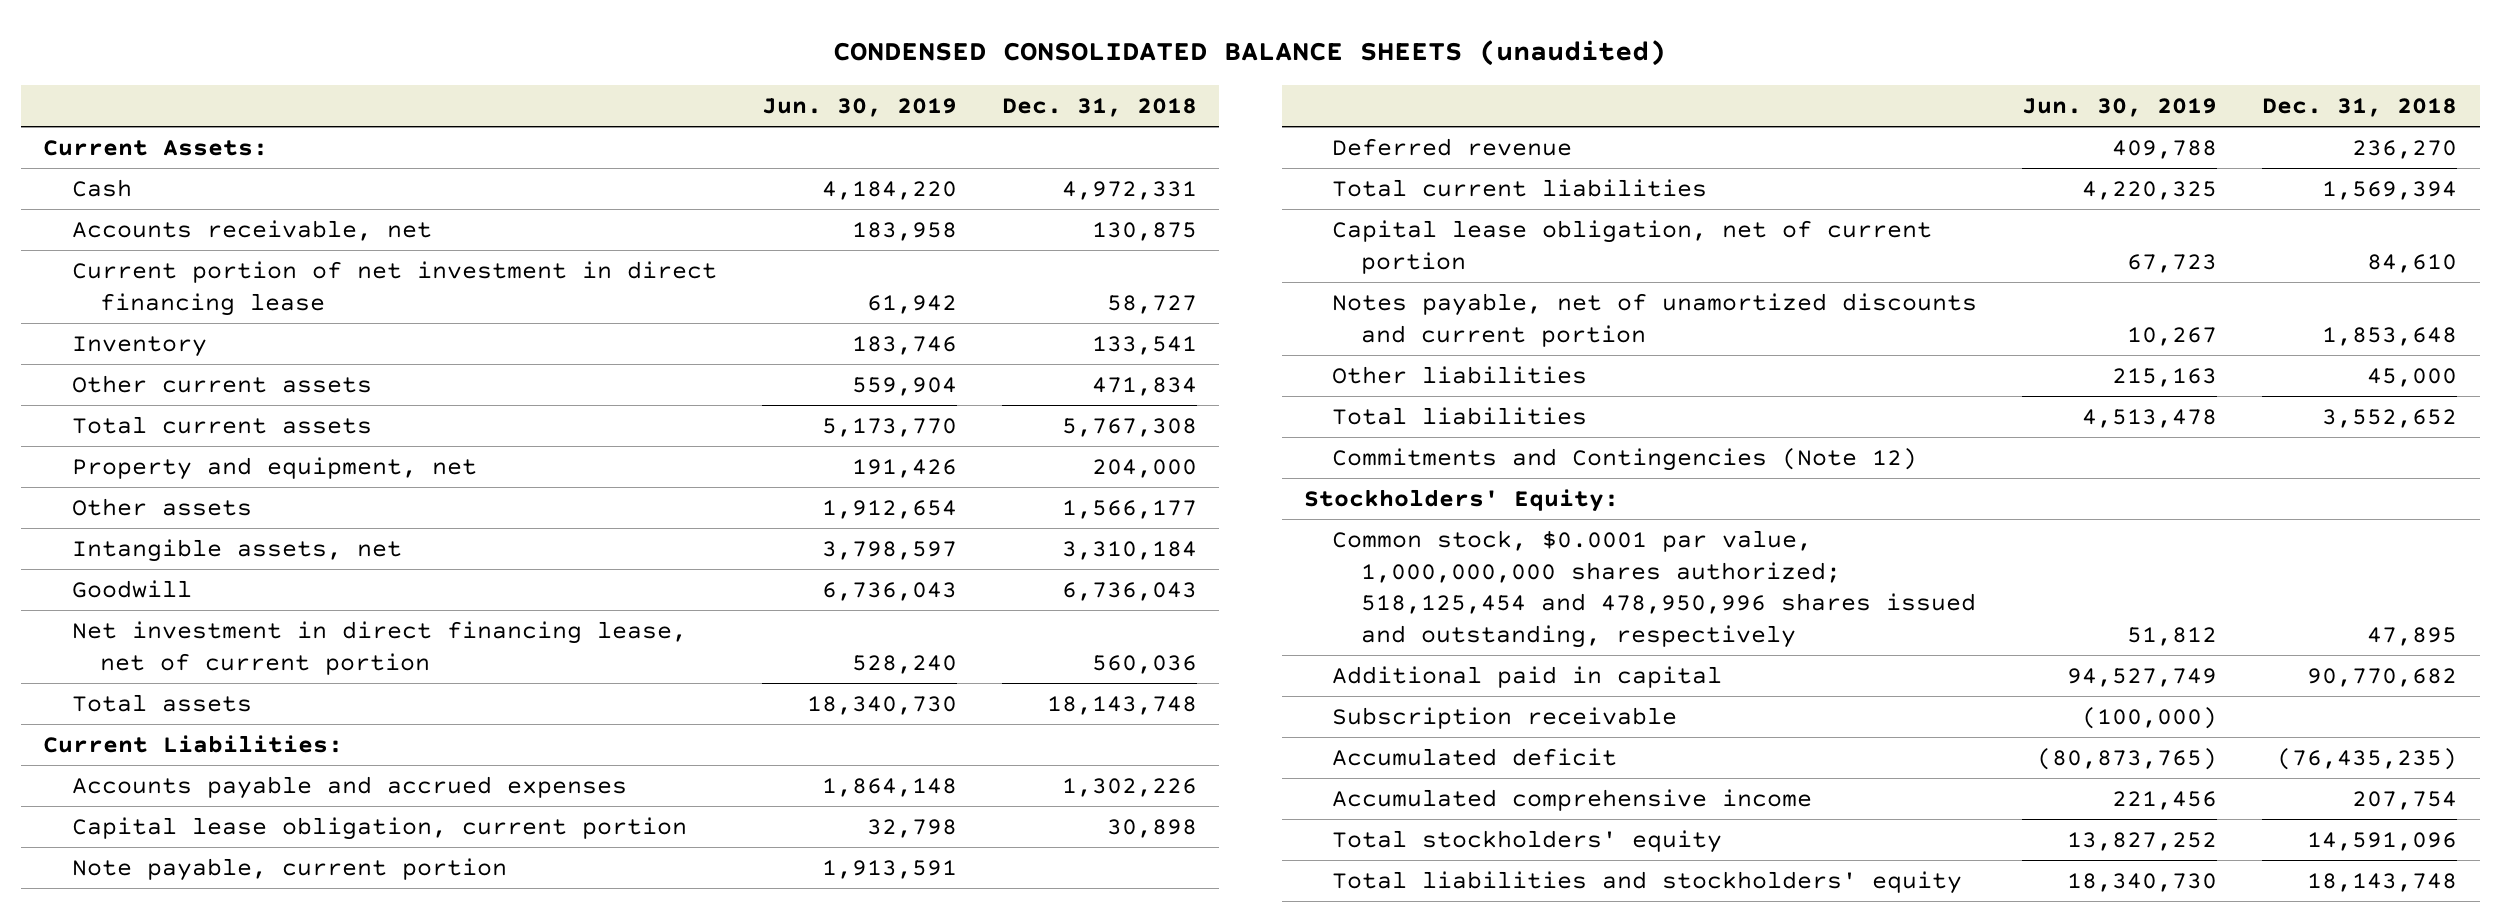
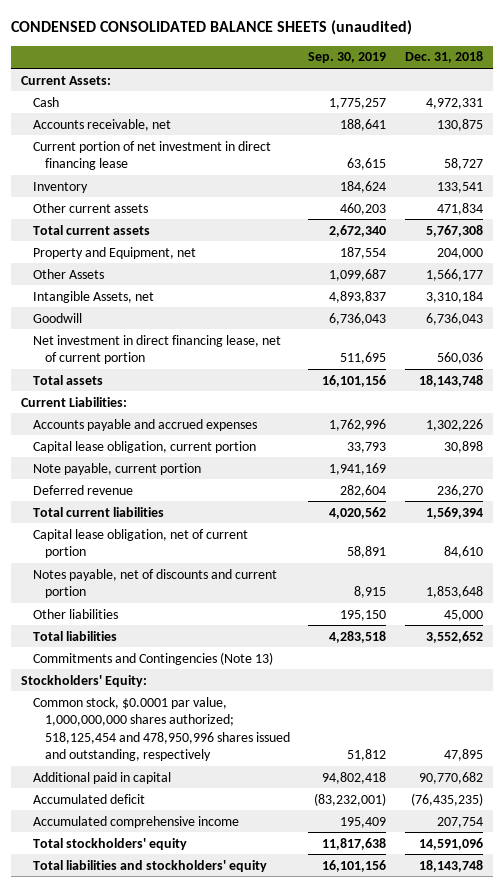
[761,98,957,118] Jun. 30, 2019 -> none
none -> [308,52,387,64] Sep. 30, 2019
[71,457,477,481] Property and equipment, net -> [32,246,196,259] Property and Equipment, net
[71,498,252,517] Other assets -> [32,268,104,279] Other Assets
[71,539,402,563] Intangible assets, net -> [32,290,154,303] Intangible Assets, net
[1332,293,1978,347] Notes payable, net of unamortized discounts and current portion -> [32,568,277,599] Notes payable, net of discounts and current portion
[1332,448,1918,472] Commitments and Contingencies (Note 12) -> [32,651,273,665] Commitments and Contingencies (Note 13)
[1332,707,1678,730] Subscription receivable -> none

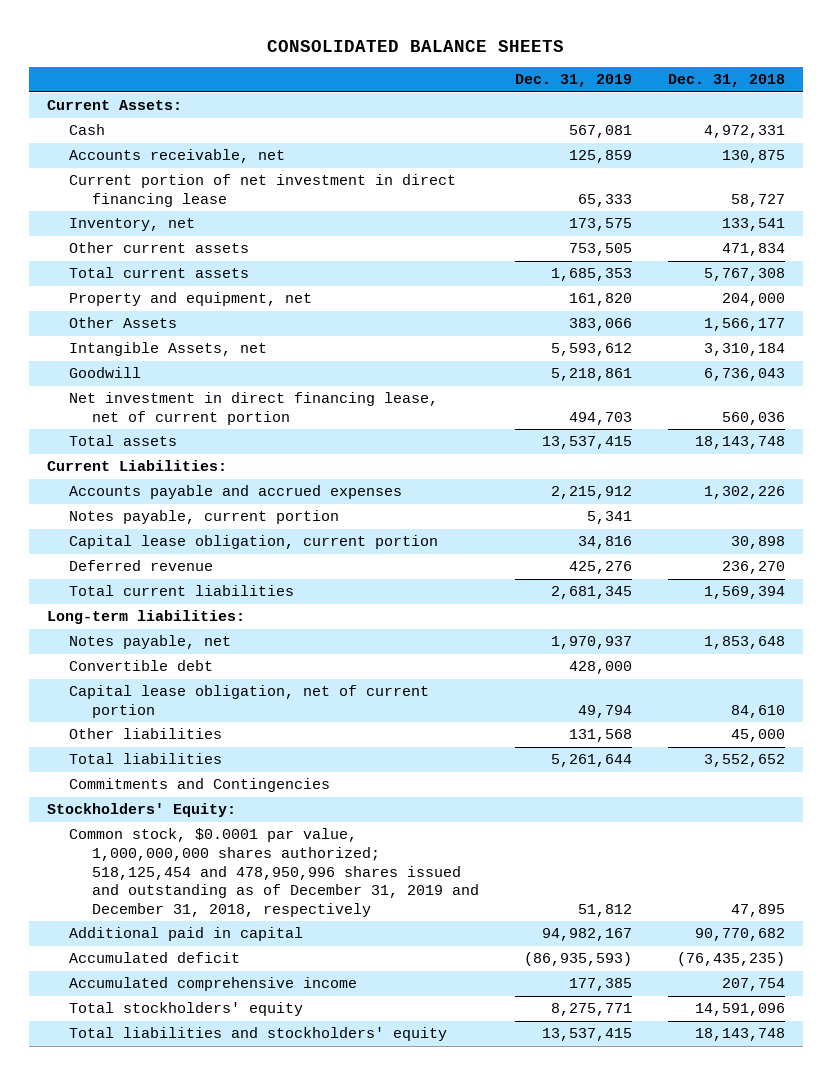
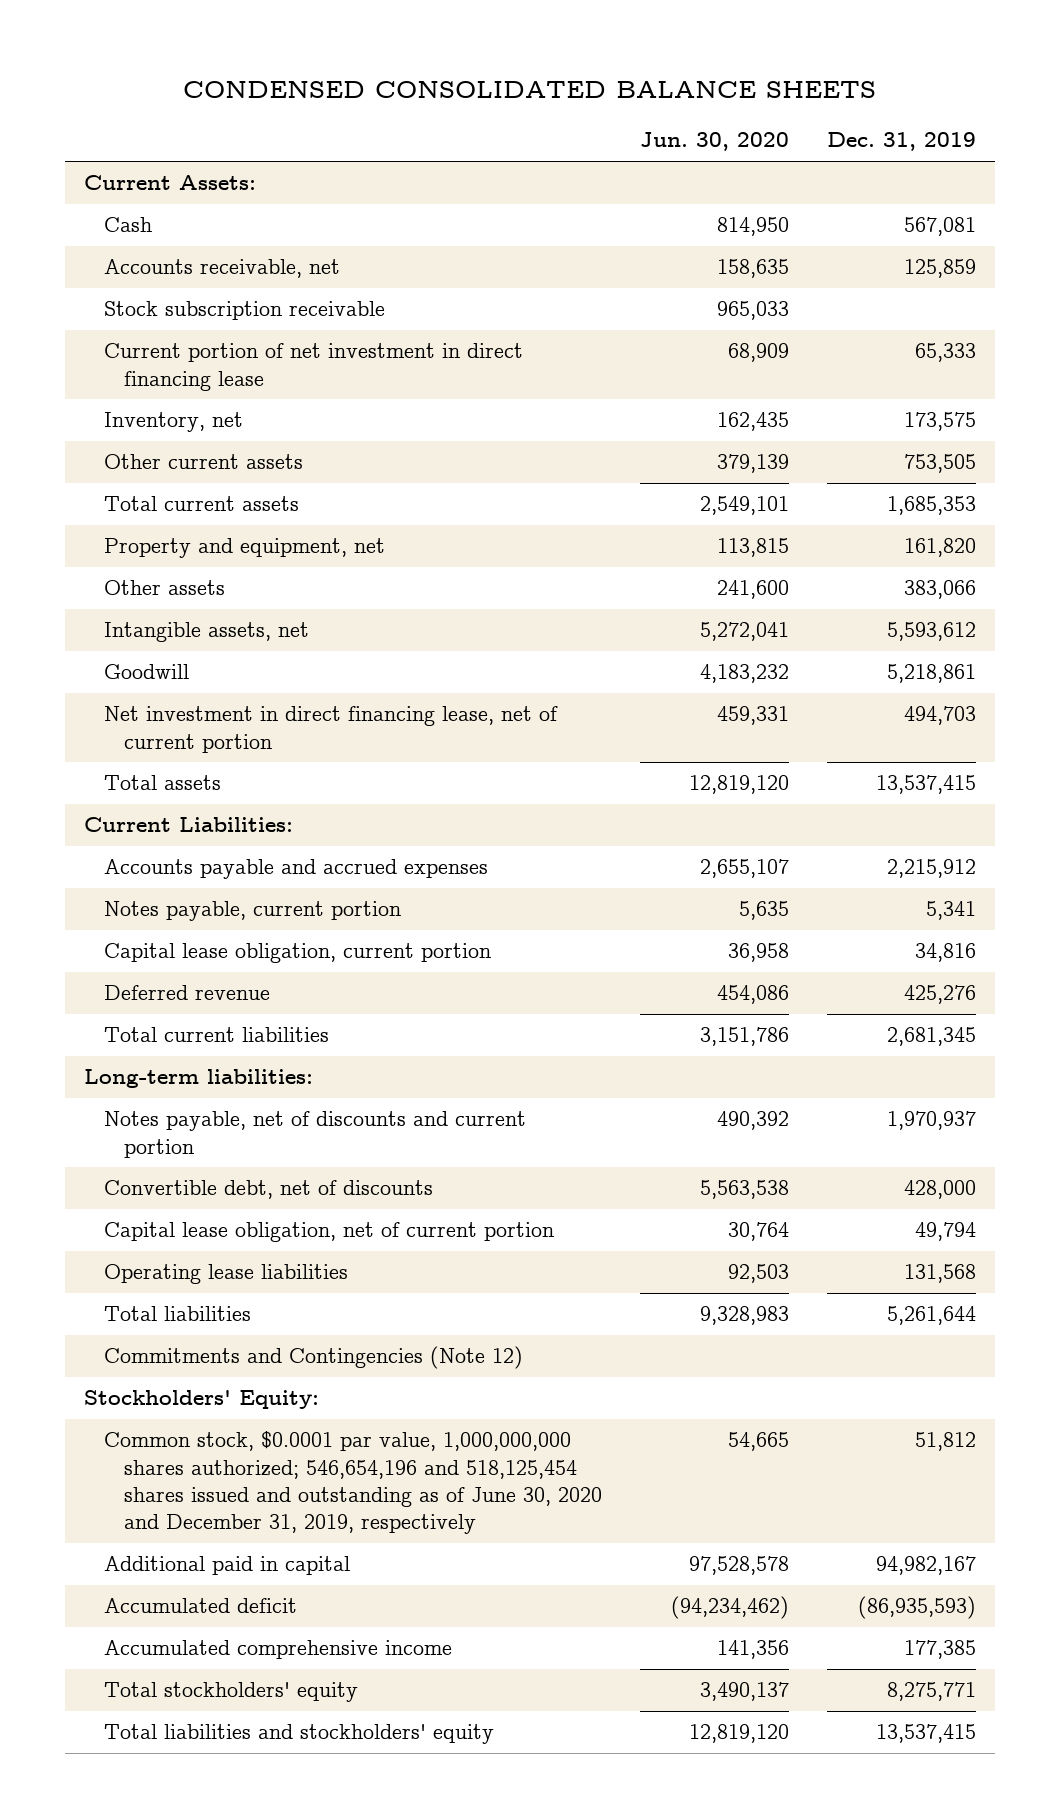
[266,39,564,52] CONSOLIDATED BALANCE SHEETS -> [182,80,876,98] CONDENSED CONSOLIDATED BALANCE SHEETS
[668,74,786,88] Dec. 31, 2018 -> none
none -> [640,132,790,152] Jun. 30, 2020
none -> [104,301,386,321] Stock subscription receivable
[69,317,178,329] Other Assets -> [104,580,226,596] Other assets
[69,342,268,357] Intangible Assets, net -> [104,622,310,643] Intangible assets, net
[69,635,232,650] Notes payable, net -> [104,1111,527,1158] Notes payable, net of discounts and current portion
[69,660,214,672] Convertible debt -> [104,1180,434,1200] Convertible debt, net of discounts
[69,728,223,740] Other liabilities -> [104,1264,349,1285] Operating lease liabilities
[69,778,331,793] Commitments and Contingencies -> [104,1346,524,1370] Commitments and Contingencies (Note 12)
[69,828,480,917] Common stock, $0.0001 par value, 1,000,000,000 shares authorized; 518,125,454 and 478,950,996 shares issued and outstanding as of December 31, 2019 and December 31, 2018, respectively -> [104,1431,603,1535] Common stock, $0.0001 par value, 1,000,000,000 shares authorized; 546,654,196 and 518,125,454 shares issued and outstanding as of June 30, 2020 and December 31, 2019, respectively

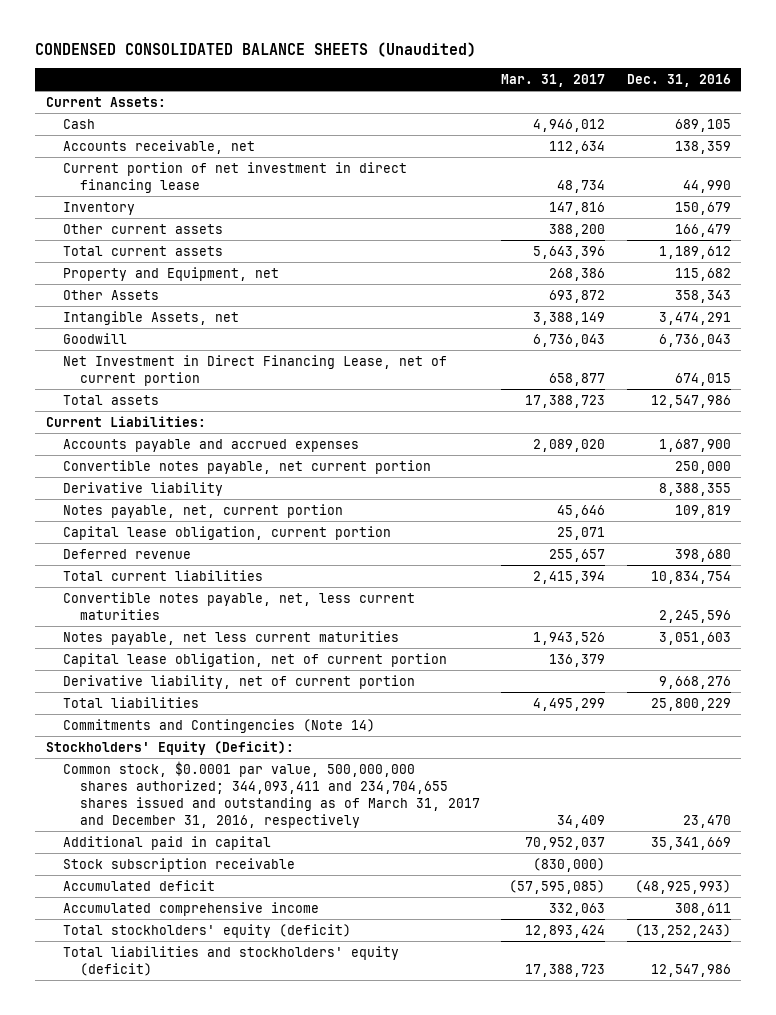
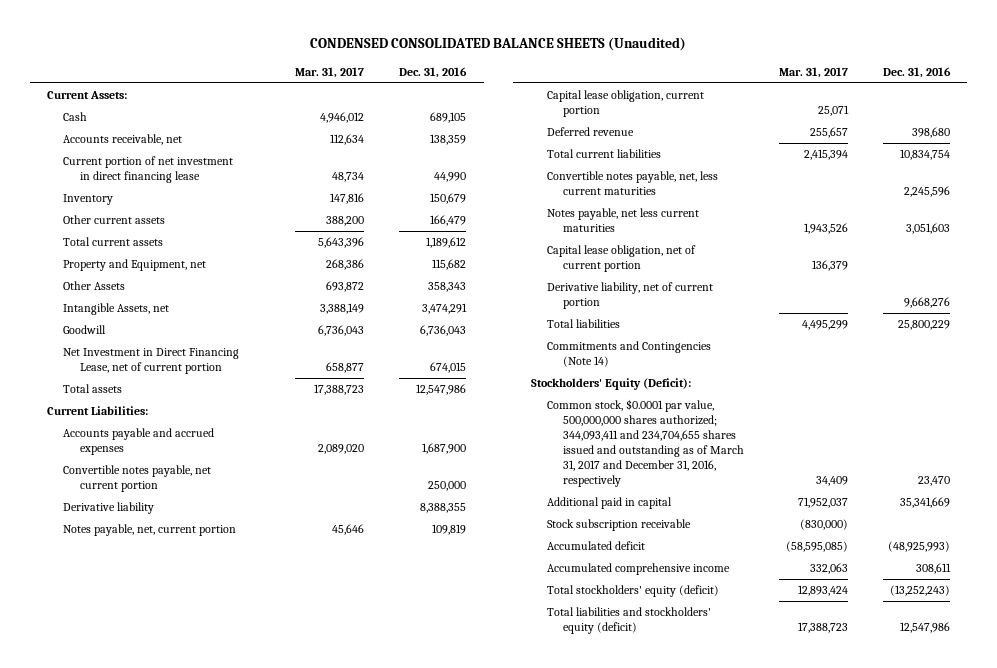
[525,836,606,850] 70,952,037 -> [797,497,848,509] 71,952,037
[509,879,606,894] (57,595,085) -> [785,541,848,553] (58,595,085)

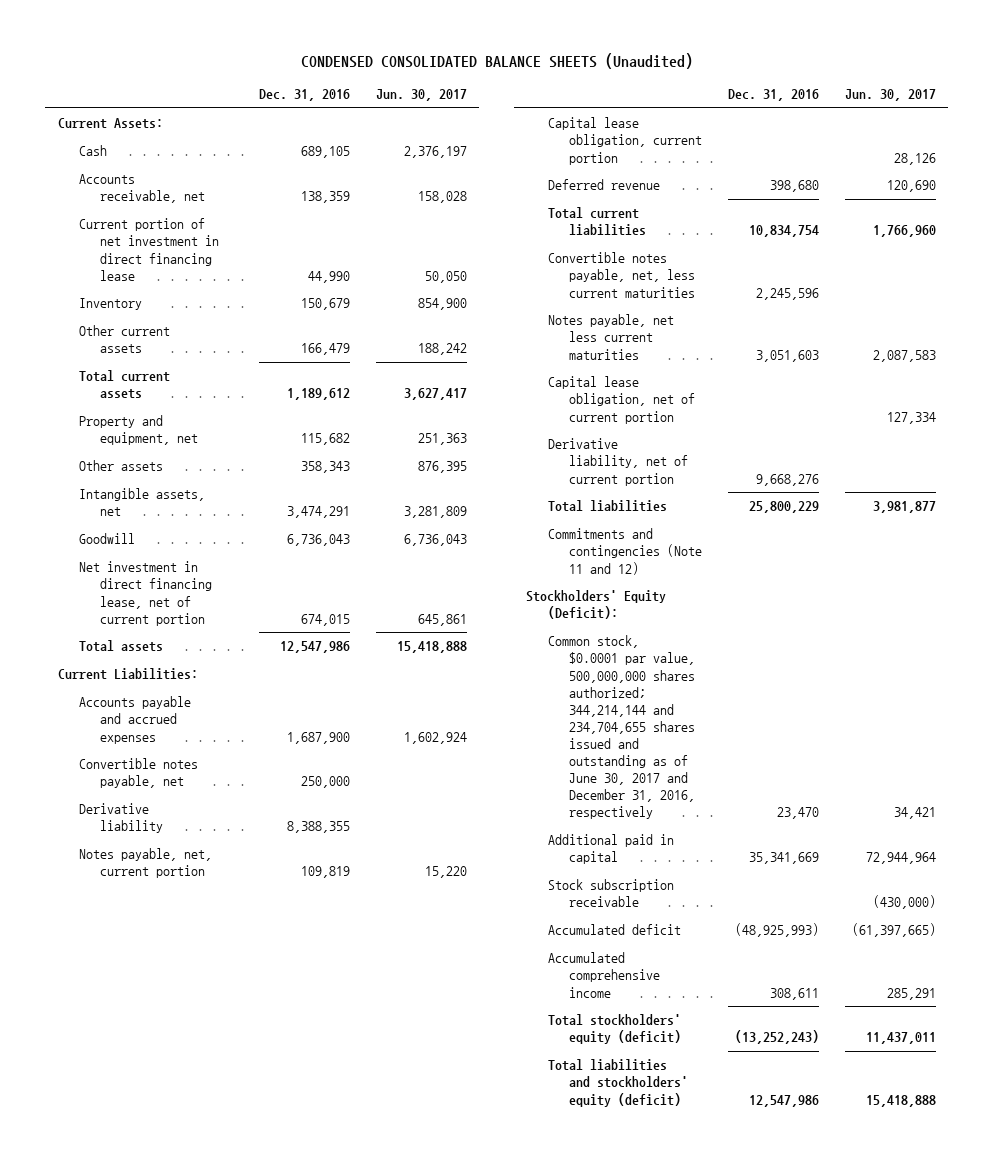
[295,66,365,78] Mar. 31, 2017 -> none
none -> [375,89,467,102] Jun. 30, 2017
[63,259,207,272] Property and Equipment, net -> [79,415,199,446] Property and equipment, net
[63,281,126,291] Other Assets -> [79,460,164,472] Other assets
[63,303,170,316] Intangible Assets, net -> [79,488,206,517] Intangible assets, net
[63,348,240,375] Net Investment in Direct Financing Lease, net of current portion -> [79,561,213,626] Net investment in direct financing lease, net of current portion
[63,465,212,493] Convertible notes payable, net current portion -> [79,758,199,789] Convertible notes payable, net
[547,341,712,368] Commitments and Contingencies (Note 14) -> [547,528,703,575] Commitments and contingencies (Note 11 and 12)
[547,399,745,488] Common stock, $0.0001 par value, 500,000,000 shares authorized; 344,093,411 and 234,704,655 shares issued and outstanding as of March 31, 2017 and December 31, 2016, respectively -> [547,635,696,820] Common stock, $0.0001 par value, 500,000,000 shares authorized; 344,214,144 and 234,704,655 shares issued and outstanding as of June 30, 2017 and December 31, 2016, respectively

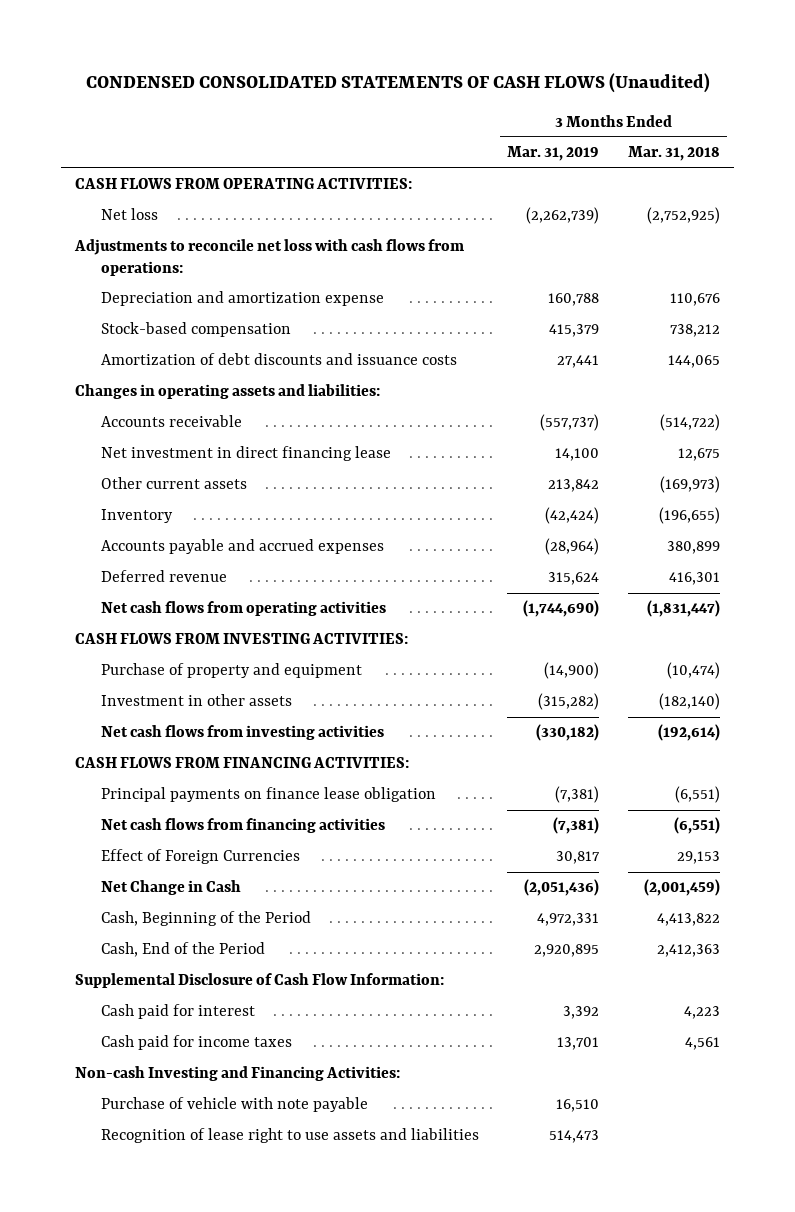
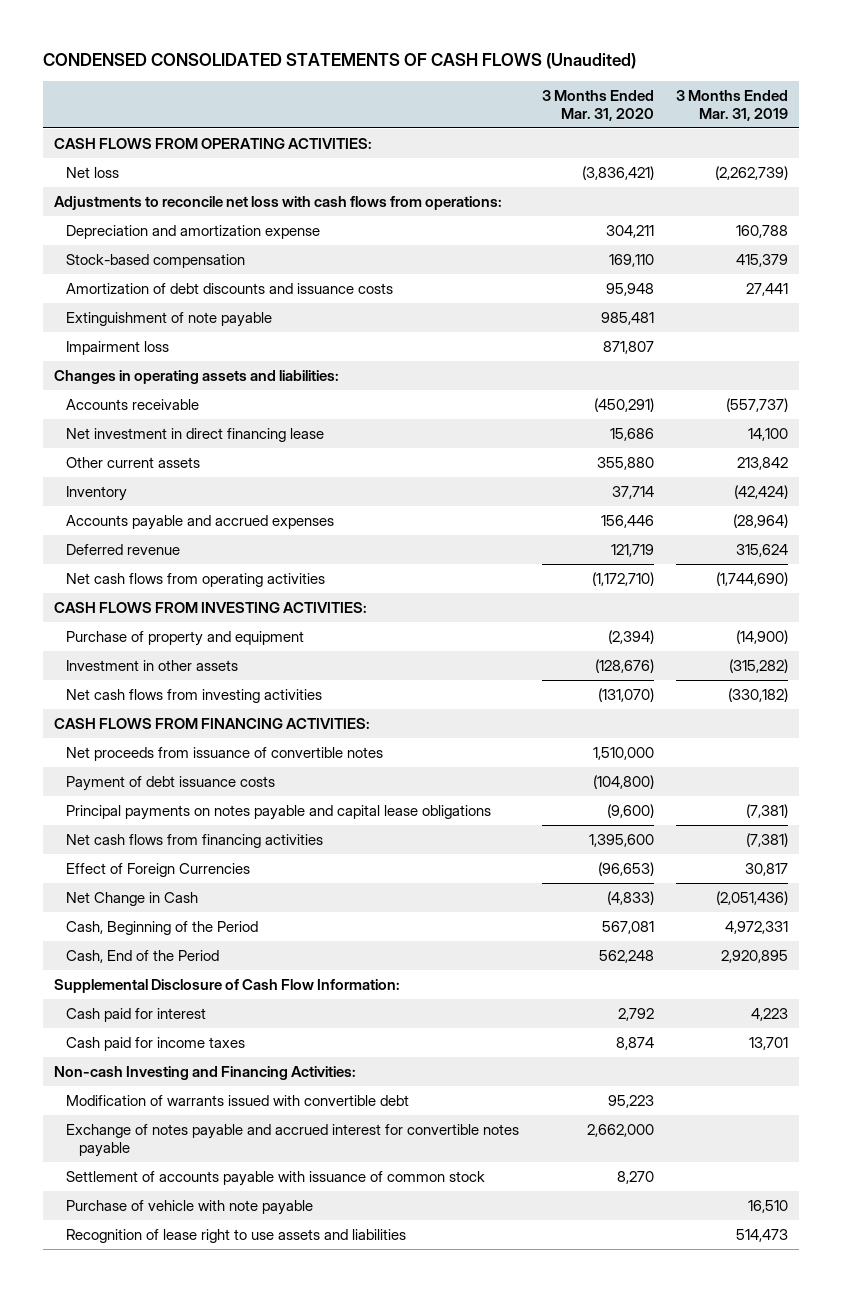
[628,146,721,162] Mar. 31, 2018 -> none
none -> [541,90,654,121] 3 Months Ended Mar. 31, 2020
none -> [66,311,273,327] Extinguishment of note payable
none -> [66,340,170,355] Impairment loss
none -> [66,746,384,761] Net proceeds from issuance of convertible notes
none -> [66,775,276,791] Payment of debt issuance costs
[100,787,436,803] Principal payments on finance lease obligation -> [66,804,492,820] Principal payments on notes payable and capital lease obligations
[563,1006,600,1020] 3,392 -> [750,1007,788,1021] 4,223
none -> [66,1094,410,1106] Modification of warrants issued with convertible debt
none -> [66,1123,520,1157] Exchange of notes payable and accrued interest for convertible notes payable
none -> [66,1170,486,1186] Settlement of accounts payable with issuance of common stock

